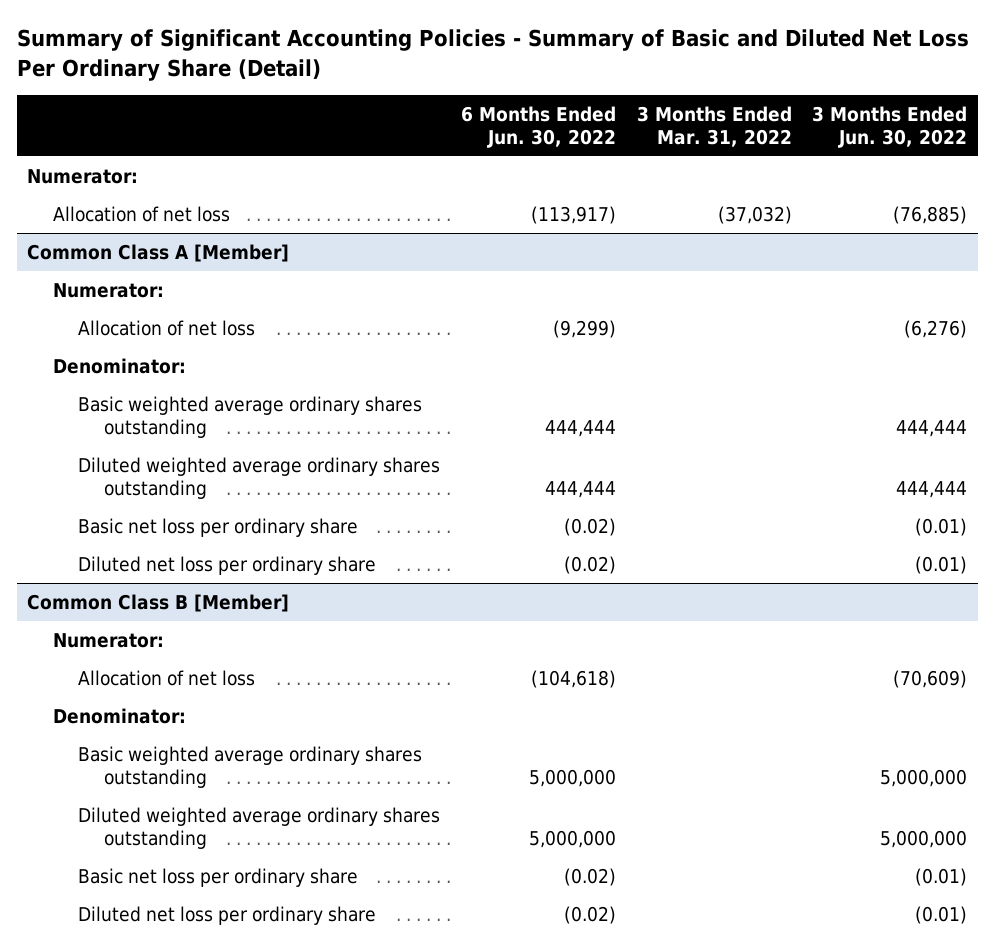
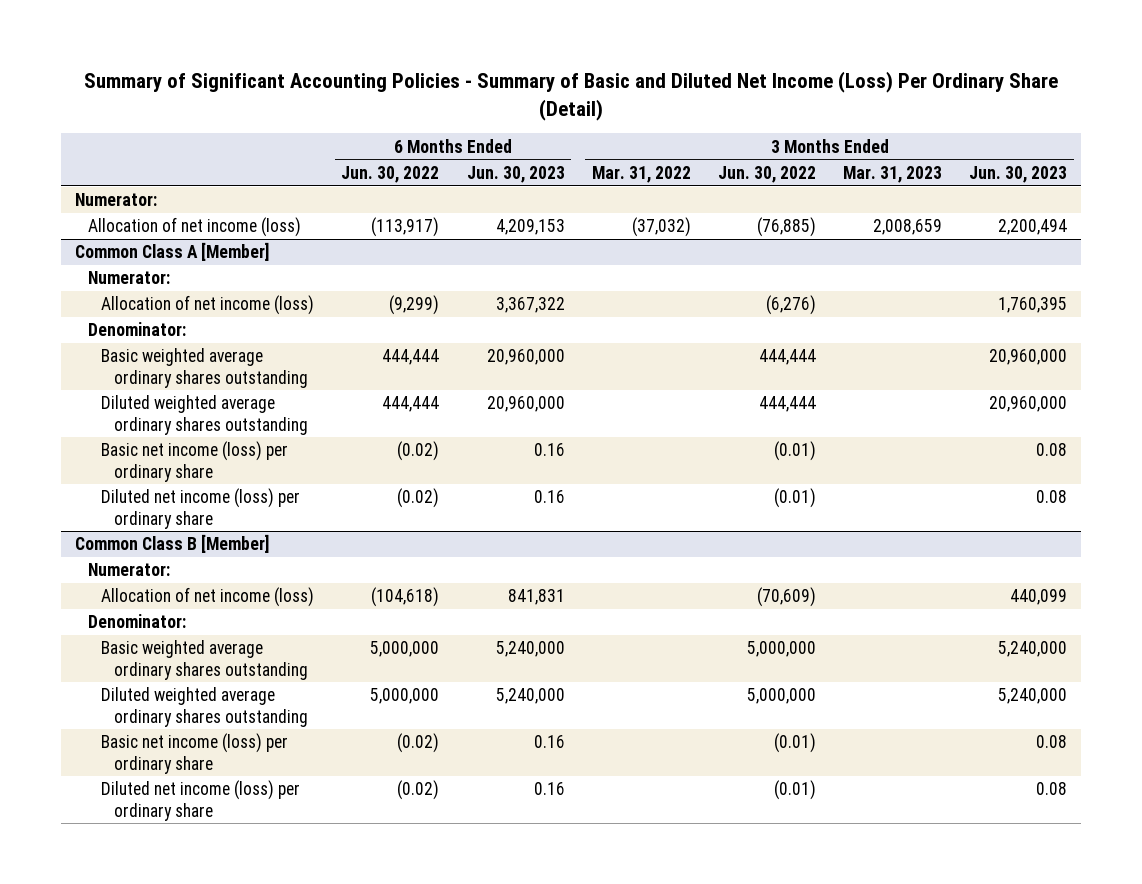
[16,29,969,81] Summary of Significant Accounting Policies - Summary of Basic and Diluted Net Loss Per Ordinary Share (Detail) -> [84,71,1059,121] Summary of Significant Accounting Policies - Summary of Basic and Diluted Net Income (Loss) Per Ordinary Share (Detail)
none -> [466,166,565,184] Jun. 30, 2023
none -> [843,166,943,184] Mar. 31, 2023
none -> [969,166,1068,184] Jun. 30, 2023
[52,205,230,222] Allocation of net loss -> [87,217,301,238] Allocation of net income (loss)
[78,319,256,336] Allocation of net loss -> [101,295,315,316] Allocation of net income (loss)
[78,517,359,537] Basic net loss per ordinary share -> [101,441,289,482] Basic net income (loss) per ordinary share
[78,555,377,575] Diluted net loss per ordinary share -> [101,488,301,529] Diluted net income (loss) per ordinary share
[78,669,256,686] Allocation of net loss -> [101,587,315,608] Allocation of net income (loss)
[78,867,359,887] Basic net loss per ordinary share -> [101,733,289,774] Basic net income (loss) per ordinary share
[78,905,377,925] Diluted net loss per ordinary share -> [101,780,301,821] Diluted net income (loss) per ordinary share

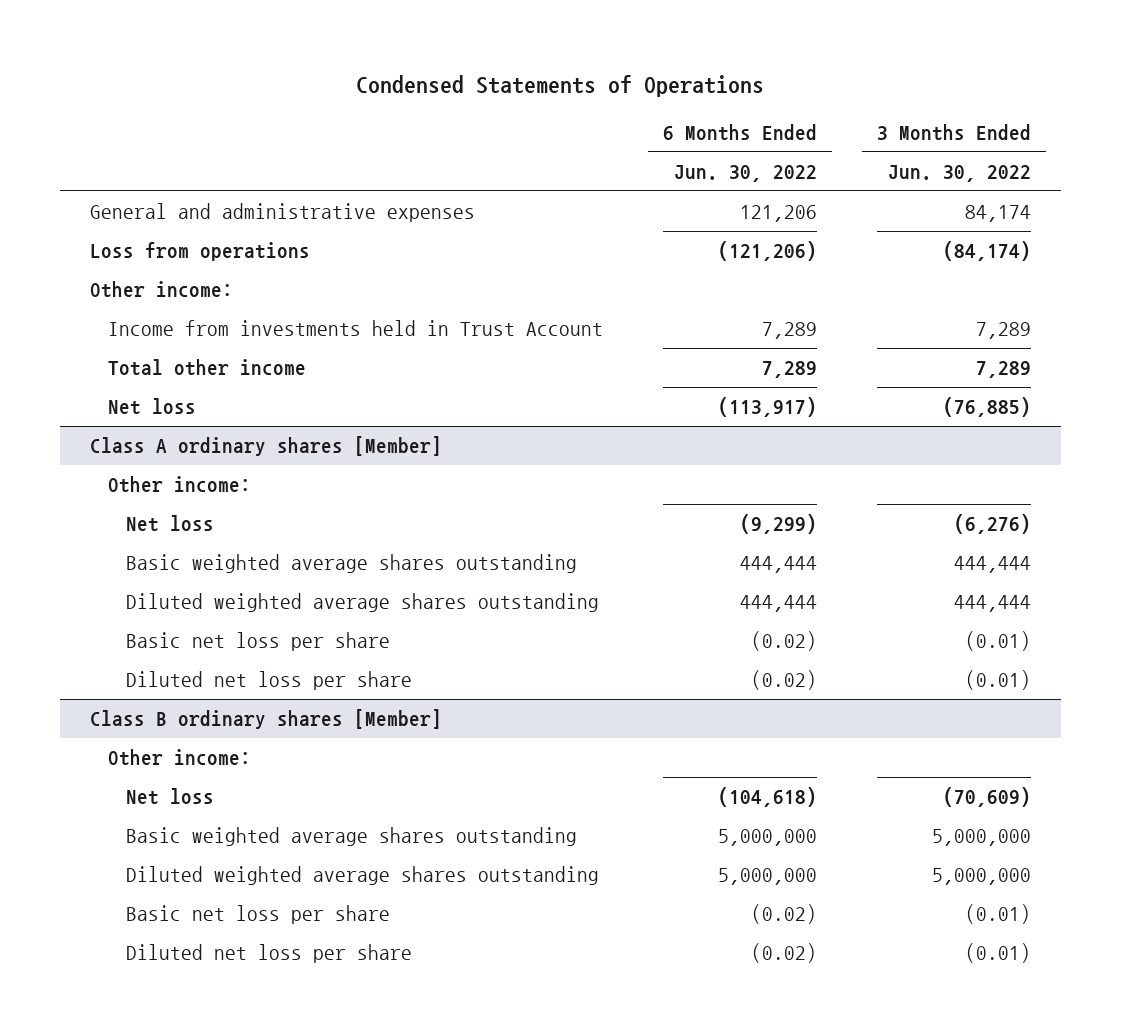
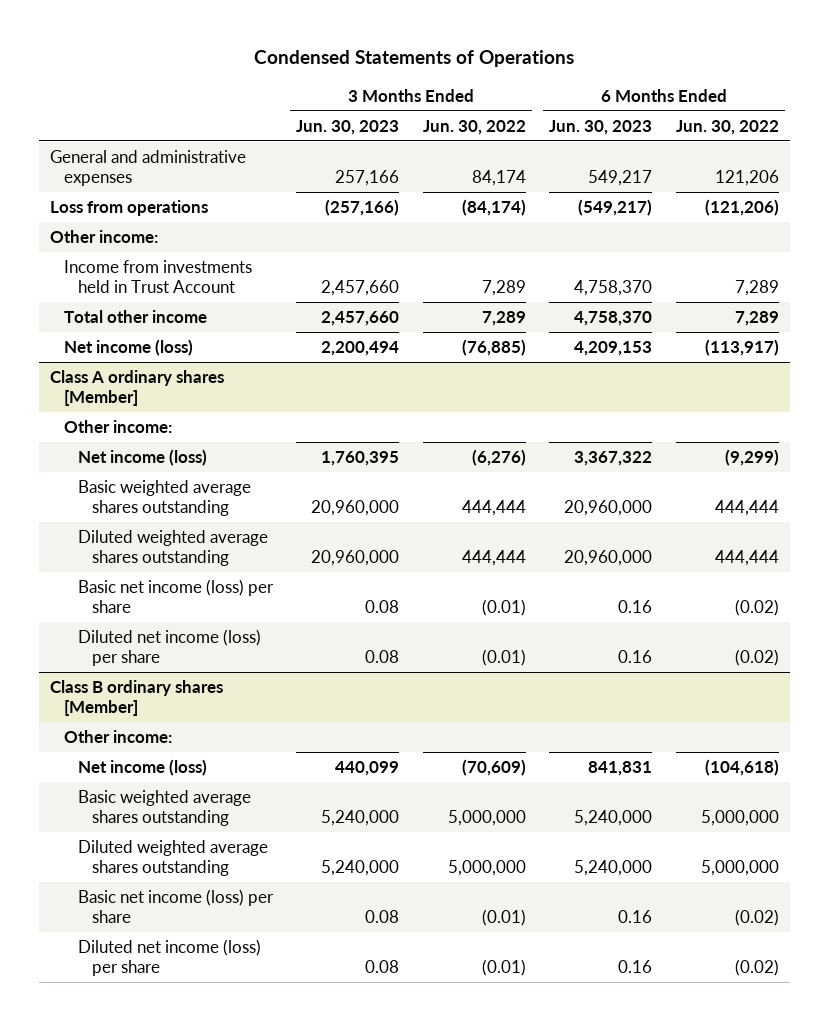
none -> [296,119,400,135] Jun. 30, 2023
none -> [549,119,653,135] Jun. 30, 2023
[108,398,197,416] Net loss -> [64,338,194,356] Net income (loss)
[126,515,215,533] Net loss -> [77,448,207,466] Net income (loss)
[126,632,391,652] Basic net loss per share -> [77,578,274,614] Basic net income (loss) per share
[126,671,413,691] Diluted net loss per share -> [77,628,261,667] Diluted net income (loss) per share
[126,788,215,806] Net loss -> [77,758,207,776] Net income (loss)
[126,905,391,925] Basic net loss per share -> [77,888,274,924] Basic net income (loss) per share
[126,944,413,964] Diluted net loss per share -> [77,938,261,977] Diluted net income (loss) per share

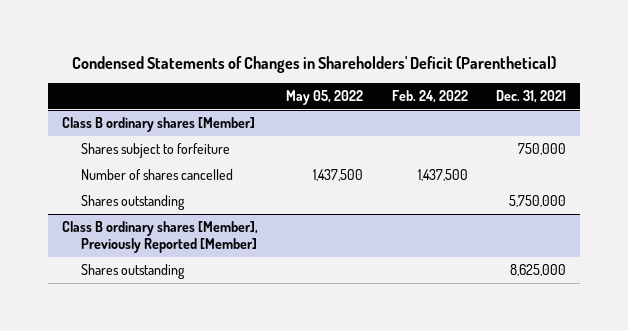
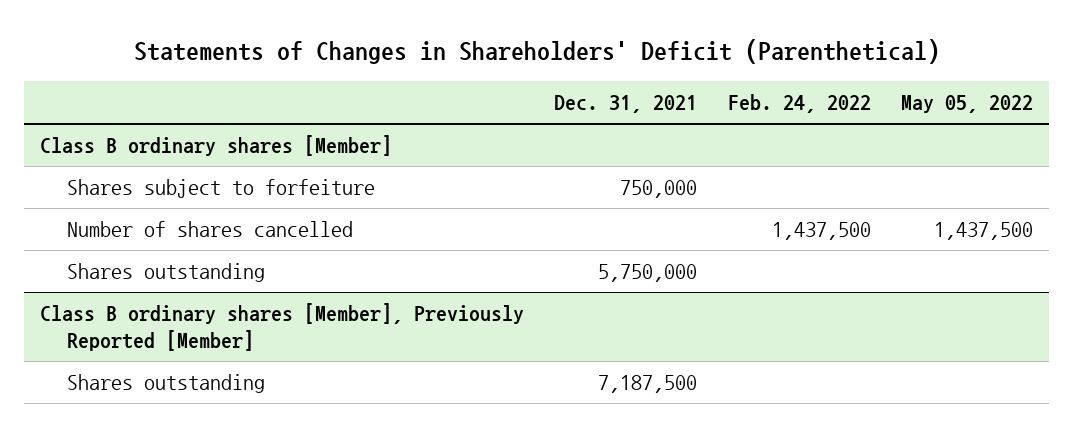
[71,56,556,74] Condensed Statements of Changes in Shareholders' Deficit (Parenthetical) -> [133,38,940,64] Statements of Changes in Shareholders' Deficit (Parenthetical)
[509,263,566,276] 8,625,000 -> [598,375,698,394] 7,187,500

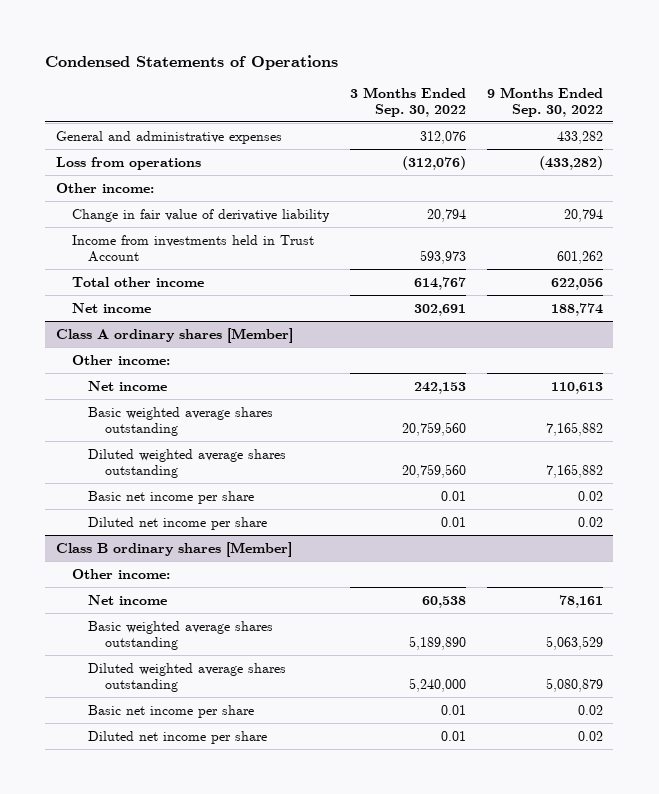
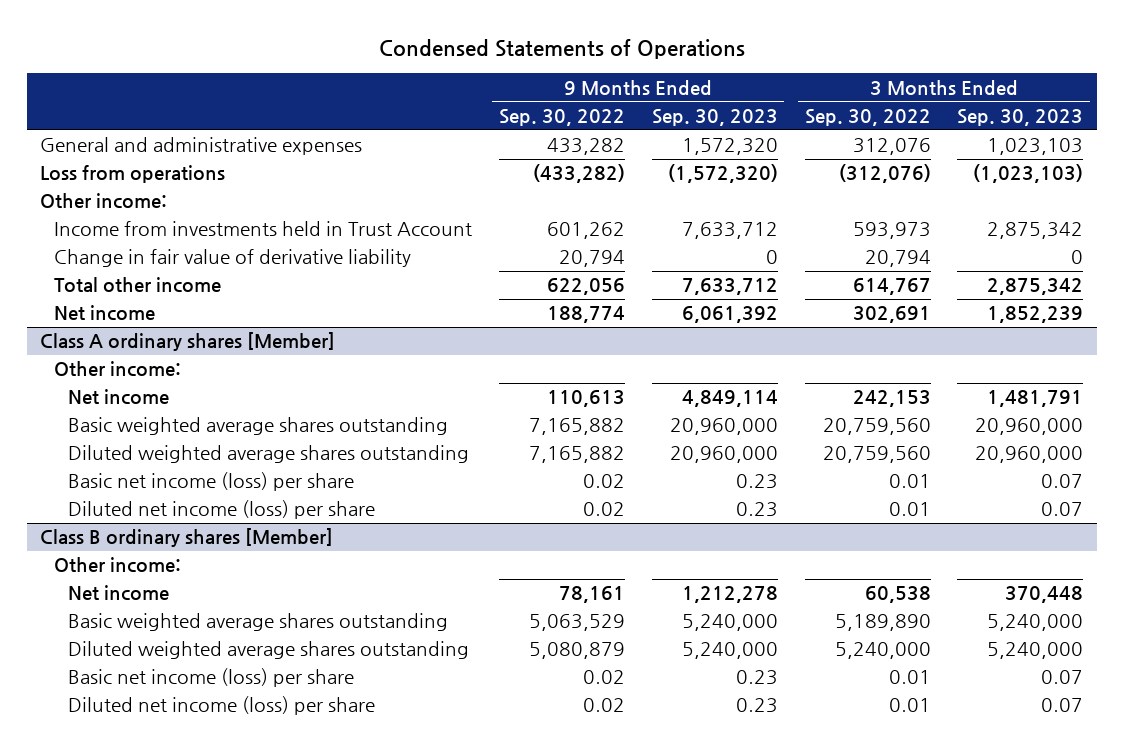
none -> [651,108,778,126] Sep. 30, 2023
none -> [957,108,1084,126] Sep. 30, 2023
[72,208,331,222] Change in fair value of derivative liability -> [54,249,412,268] Change in fair value of derivative liability
[88,490,255,504] Basic net income per share -> [68,472,355,492] Basic net income (loss) per share
[88,516,268,530] Diluted net income per share -> [68,500,376,520] Diluted net income (loss) per share
[88,704,255,718] Basic net income per share -> [68,668,355,688] Basic net income (loss) per share
[88,730,268,744] Diluted net income per share -> [68,696,376,716] Diluted net income (loss) per share

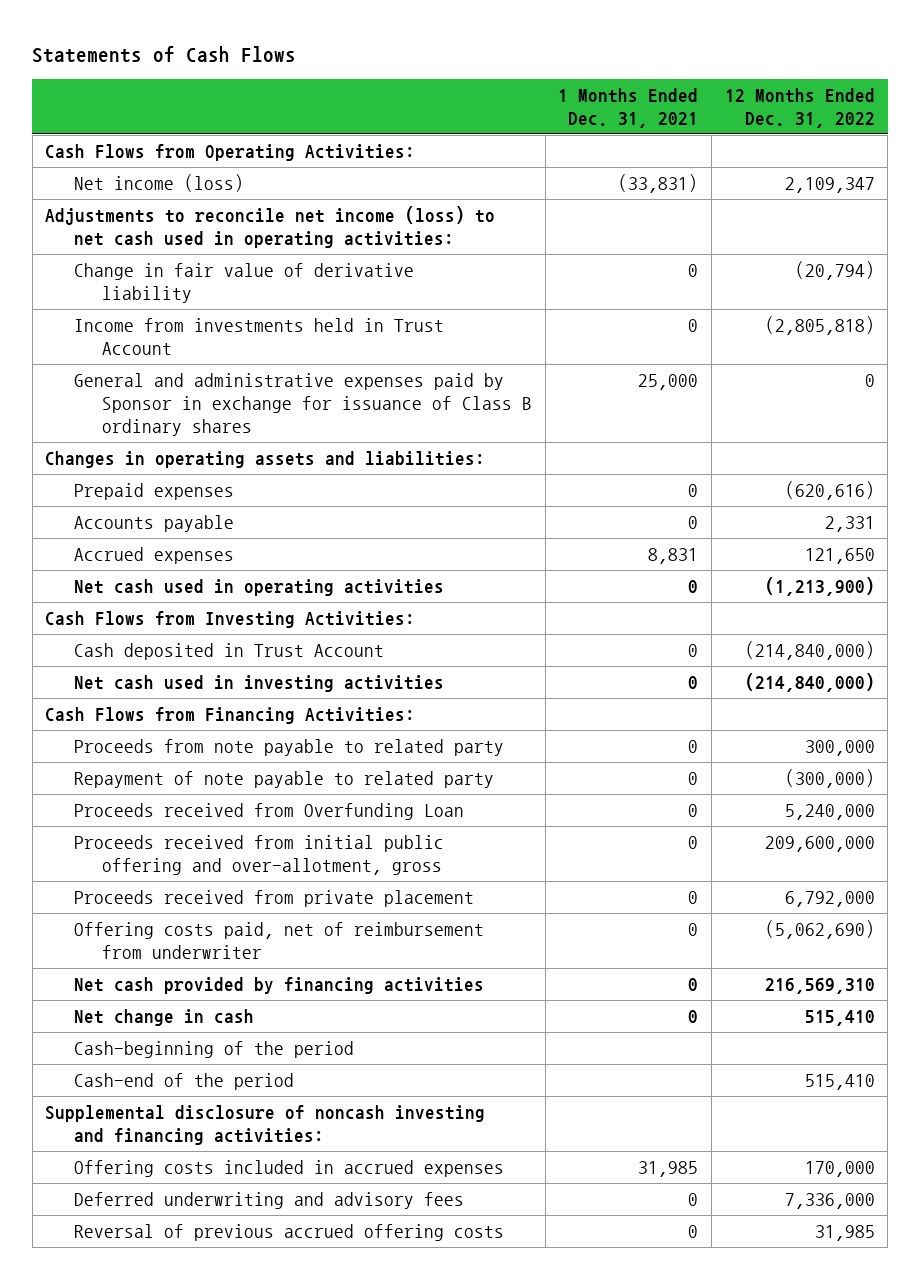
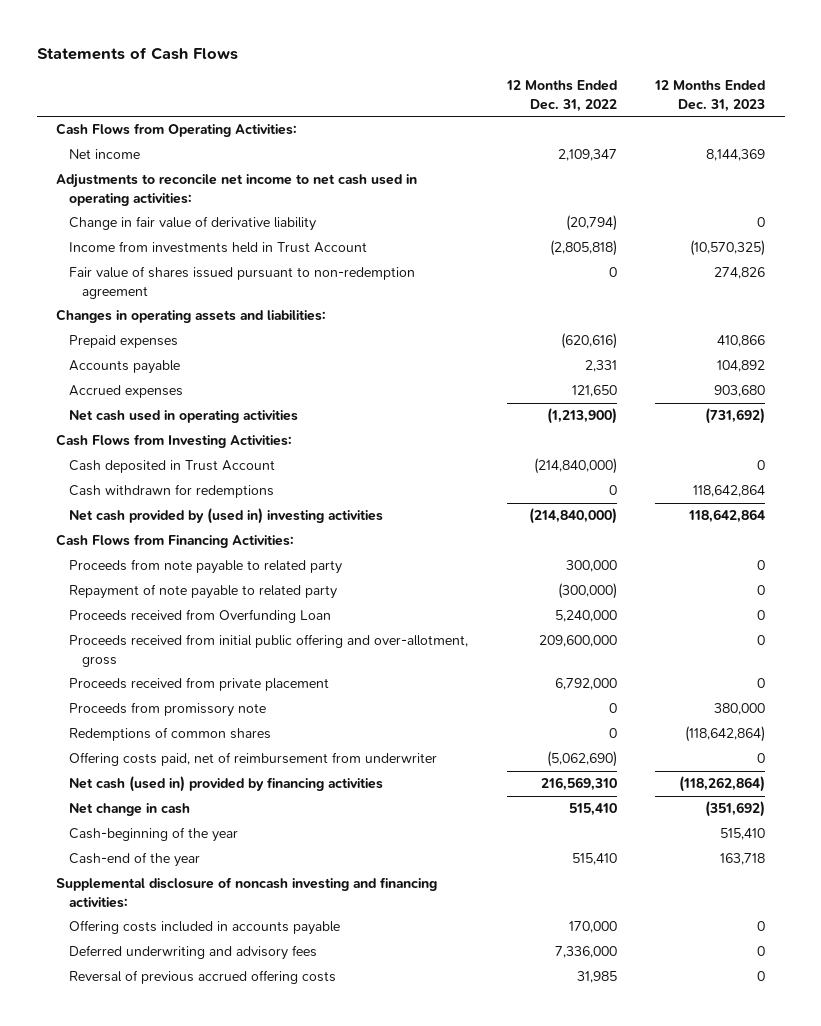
[558,87,699,128] 1 Months Ended Dec. 31, 2021 -> none
none -> [654,80,766,112] 12 Months Ended Dec. 31, 2023
[73,173,244,192] Net income (loss) -> [68,149,140,160] Net income
[45,205,496,248] Adjustments to reconcile net income (loss) to net cash used in operating activities: -> [56,174,418,206] Adjustments to reconcile net income to net cash used in operating activities:
[73,372,532,436] General and administrative expenses paid by Sponsor in exchange for issuance of Class B ordinary shares -> none
none -> [68,266,415,299] Fair value of shares issued pursuant to non-redemption agreement
none -> [68,484,274,499] Cash withdrawn for redemptions
[73,674,444,692] Net cash used in investing activities -> [68,508,383,525] Net cash provided by (used in) investing activities
none -> [68,702,266,718] Proceeds from promissory note
none -> [68,727,271,742] Redemptions of common shares
[73,976,484,994] Net cash provided by financing activities -> [68,776,383,793] Net cash (used in) provided by financing activities
[73,1040,354,1058] Cash-beginning of the period -> [68,827,238,843] Cash-beginning of the year
[73,1072,294,1090] Cash-end of the period -> [68,852,200,868] Cash-end of the year
[73,1159,504,1177] Offering costs included in accrued expenses -> [68,920,340,936] Offering costs included in accounts payable

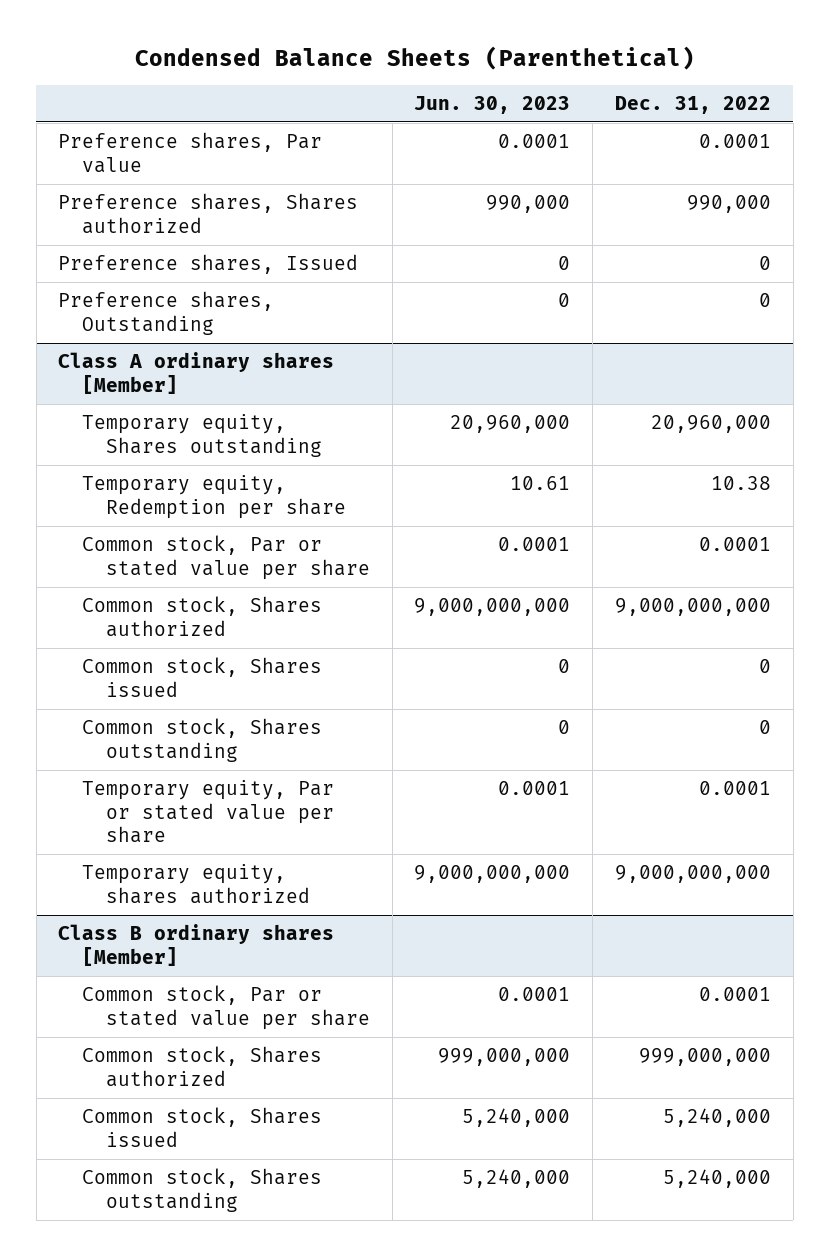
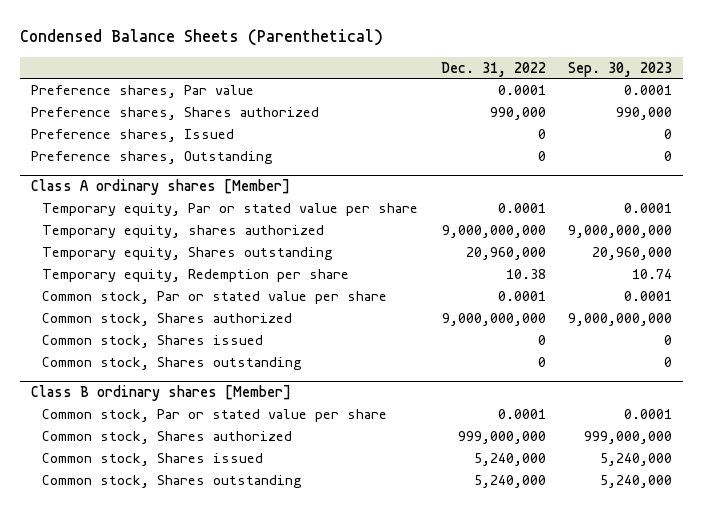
[414,96,571,115] Jun. 30, 2023 -> none
none -> [568,61,673,77] Sep. 30, 2023
[82,780,335,844] Temporary equity, Par or stated value per share -> [42,202,419,216] Temporary equity, Par or stated value per share
[82,864,310,904] Temporary equity, shares authorized -> [42,224,325,238] Temporary equity, shares authorized

